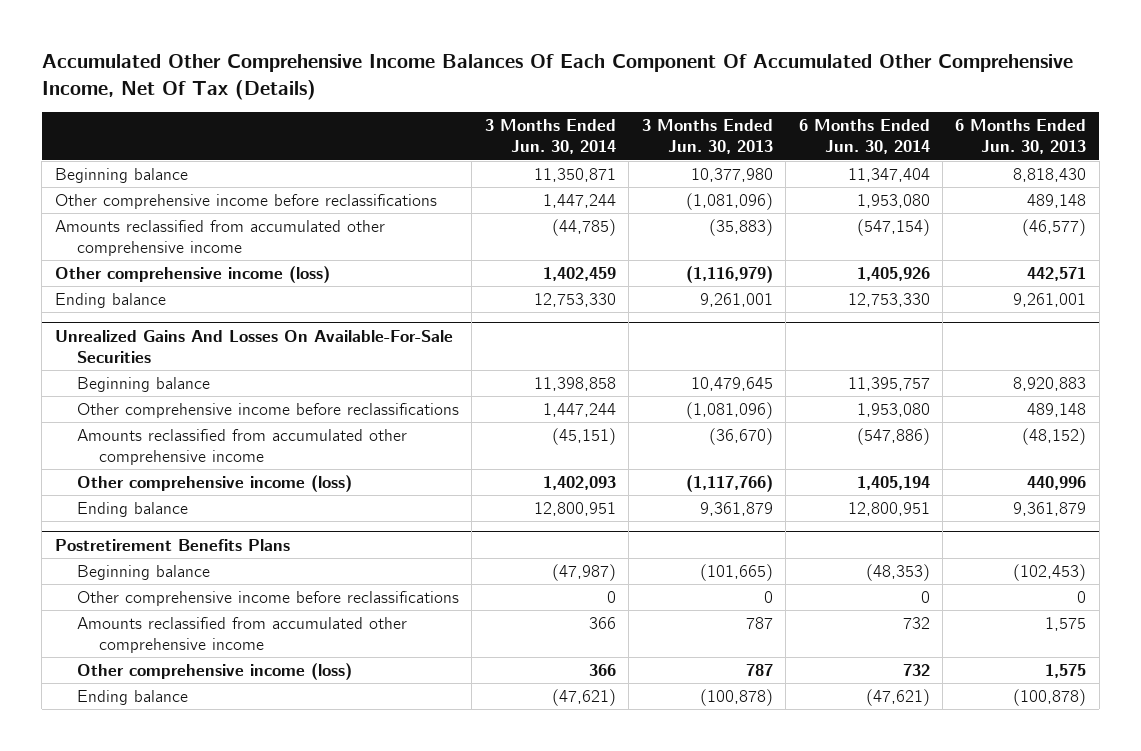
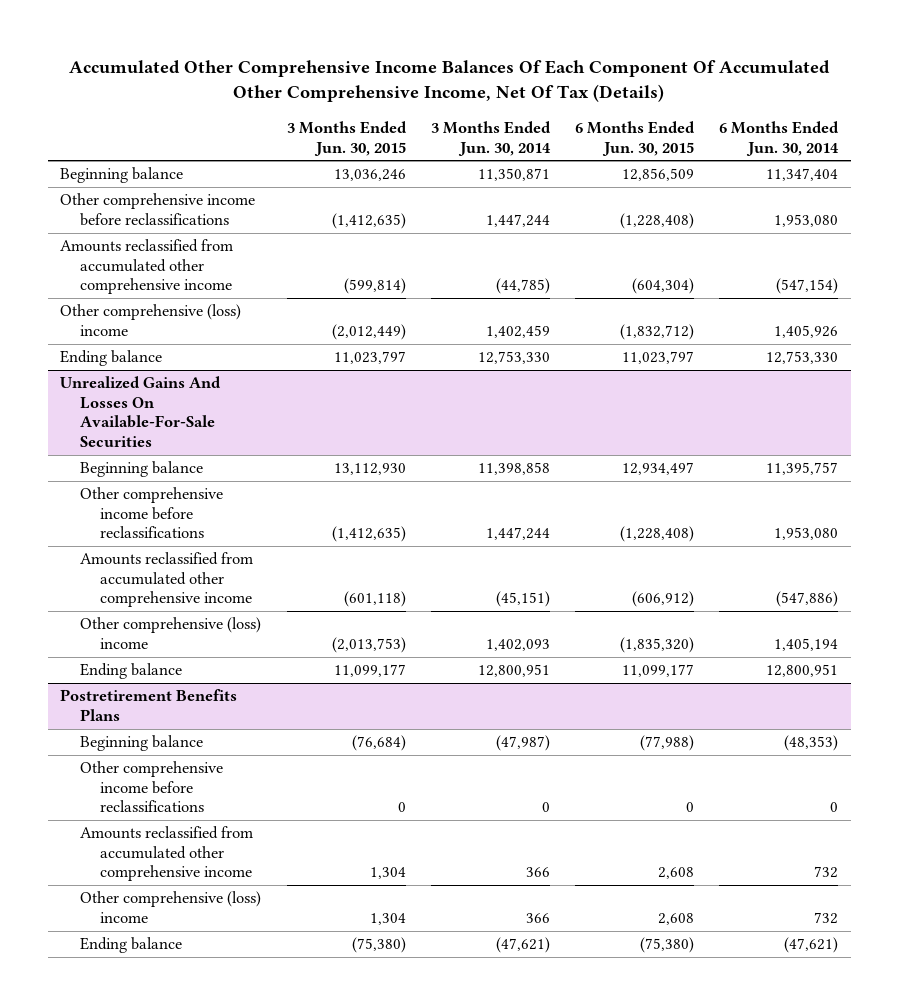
[641,119,773,155] 3 Months Ended Jun. 30, 2013 -> none
[955,119,1087,155] 6 Months Ended Jun. 30, 2013 -> none
none -> [286,120,407,156] 3 Months Ended Jun. 30, 2015
none -> [575,120,696,156] 6 Months Ended Jun. 30, 2015
[54,266,330,284] Other comprehensive income (loss) -> [60,304,242,336] Other comprehensive (loss) income
[76,475,352,493] Other comprehensive income (loss) -> [80,617,262,649] Other comprehensive (loss) income
[76,663,352,681] Other comprehensive income (loss) -> [80,891,262,923] Other comprehensive (loss) income

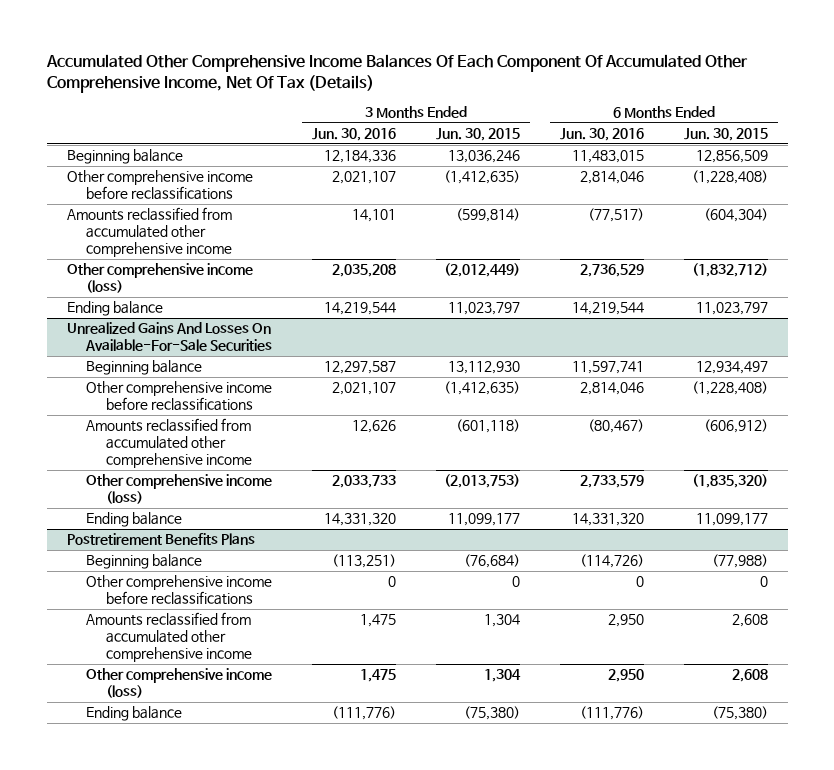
[430,120,551,156] 3 Months Ended Jun. 30, 2014 -> none
[719,120,840,156] 6 Months Ended Jun. 30, 2014 -> none
none -> [312,127,397,141] Jun. 30, 2016
none -> [559,127,644,141] Jun. 30, 2016
[60,304,242,336] Other comprehensive (loss) income -> [66,263,253,294] Other comprehensive income (loss)
[80,617,262,649] Other comprehensive (loss) income -> [86,474,273,505] Other comprehensive income (loss)
[80,891,262,923] Other comprehensive (loss) income -> [86,668,273,699] Other comprehensive income (loss)

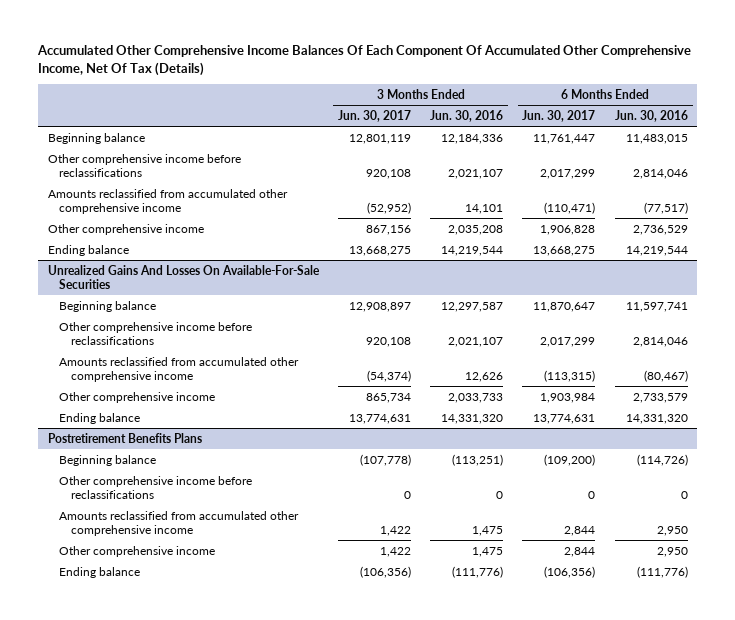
[436,127,521,141] Jun. 30, 2015 -> none
[683,127,768,141] Jun. 30, 2015 -> none
none -> [337,109,411,122] Jun. 30, 2017
none -> [522,109,596,122] Jun. 30, 2017
[66,263,253,294] Other comprehensive income (loss) -> [47,223,204,235] Other comprehensive income
[86,474,273,505] Other comprehensive income (loss) -> [59,391,216,403] Other comprehensive income
[86,668,273,699] Other comprehensive income (loss) -> [59,545,216,557] Other comprehensive income

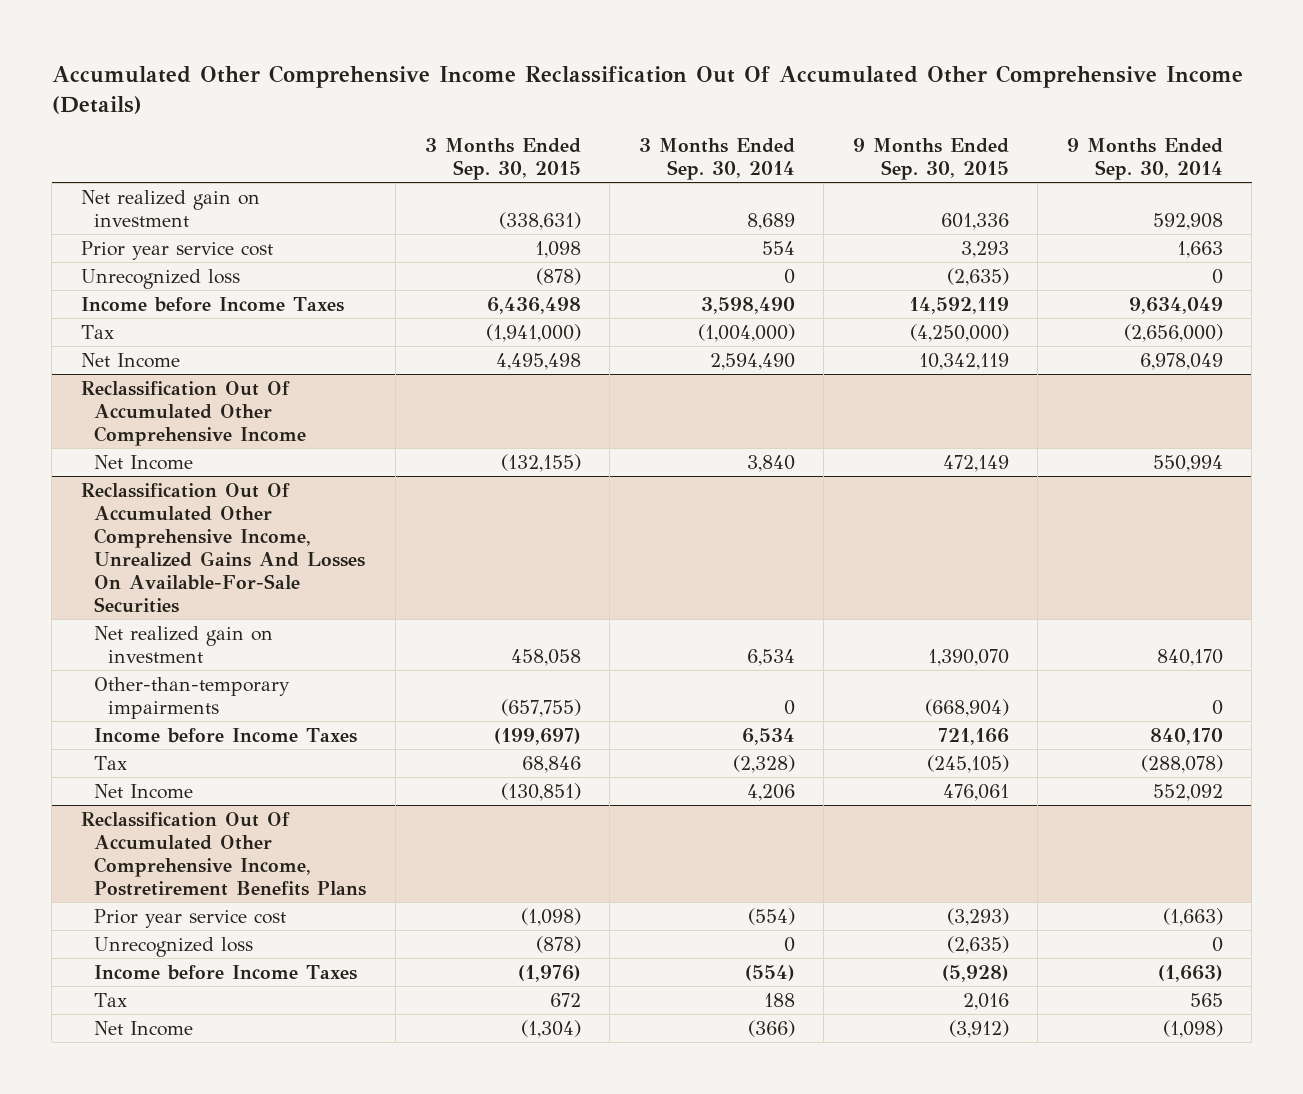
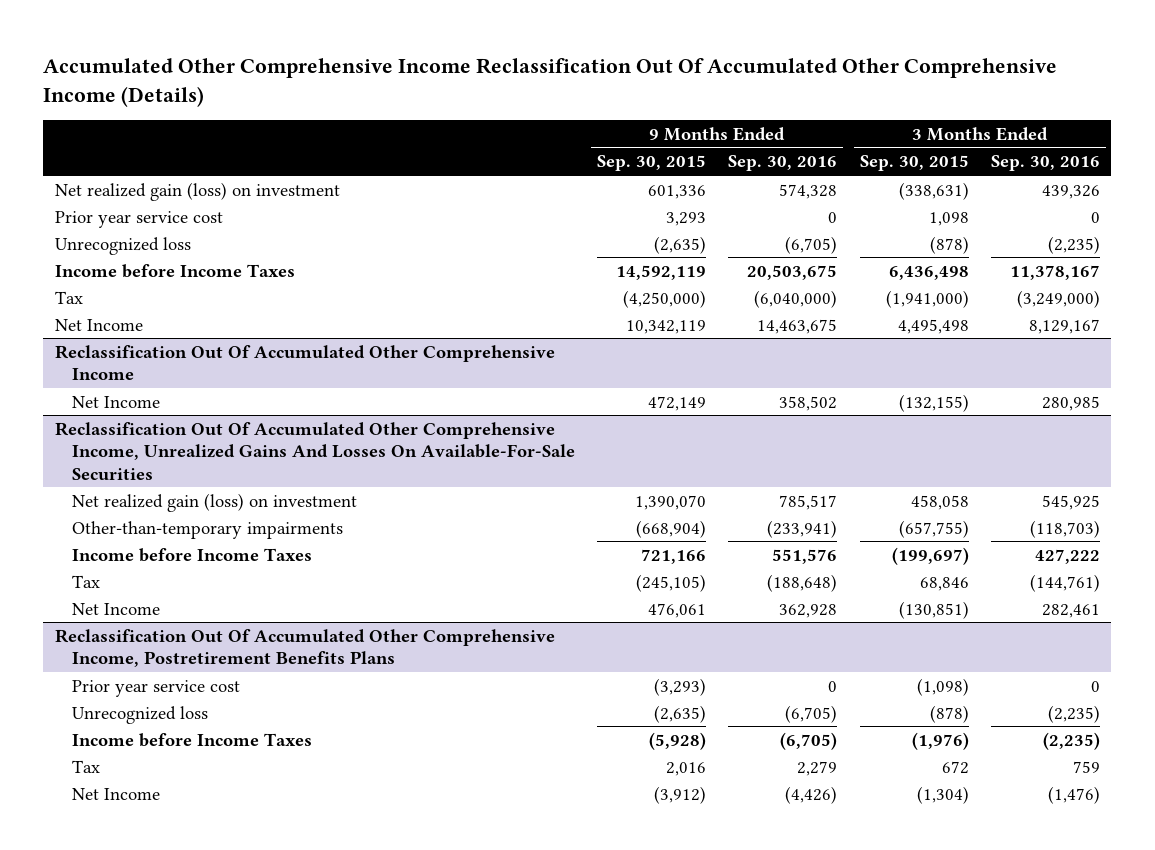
[638,137,795,181] 3 Months Ended Sep. 30, 2014 -> none
[1066,137,1223,181] 9 Months Ended Sep. 30, 2014 -> none
none -> [728,155,838,172] Sep. 30, 2016
none -> [991,155,1101,172] Sep. 30, 2016
[80,189,260,227] Net realized gain on investment -> [54,181,340,201] Net realized gain (loss) on investment
[94,625,274,663] Net realized gain on investment -> [71,492,357,512] Net realized gain (loss) on investment

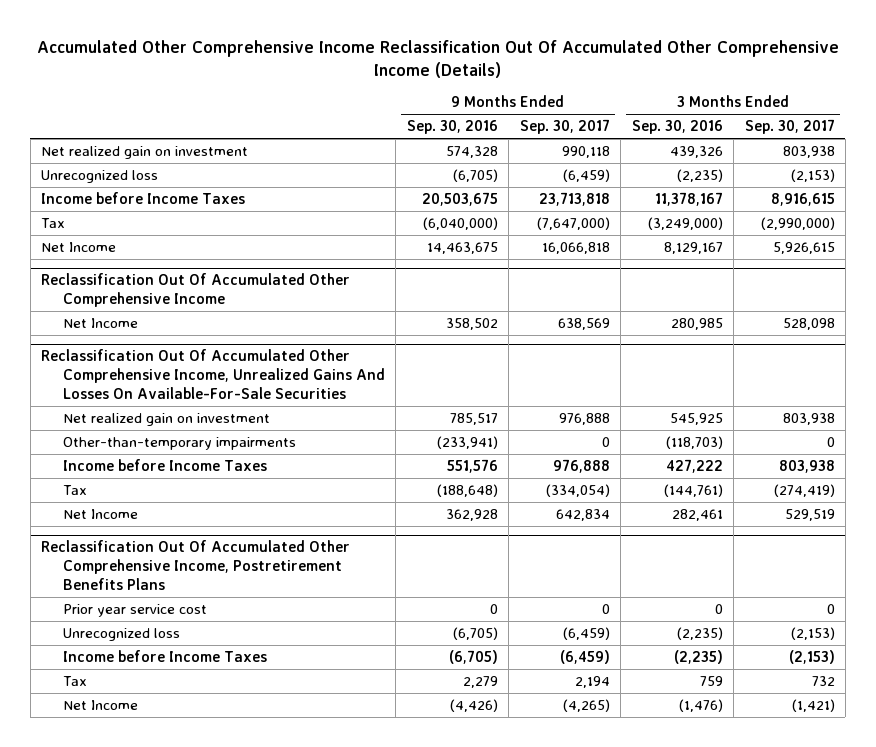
[597,155,707,172] Sep. 30, 2015 -> none
[859,155,969,172] Sep. 30, 2015 -> none
none -> [519,119,610,135] Sep. 30, 2017
none -> [744,119,835,135] Sep. 30, 2017
[54,210,223,228] Prior year service cost -> none
[54,181,340,201] Net realized gain (loss) on investment -> [41,145,249,159] Net realized gain on investment
[71,492,357,512] Net realized gain (loss) on investment -> [62,412,270,426] Net realized gain on investment

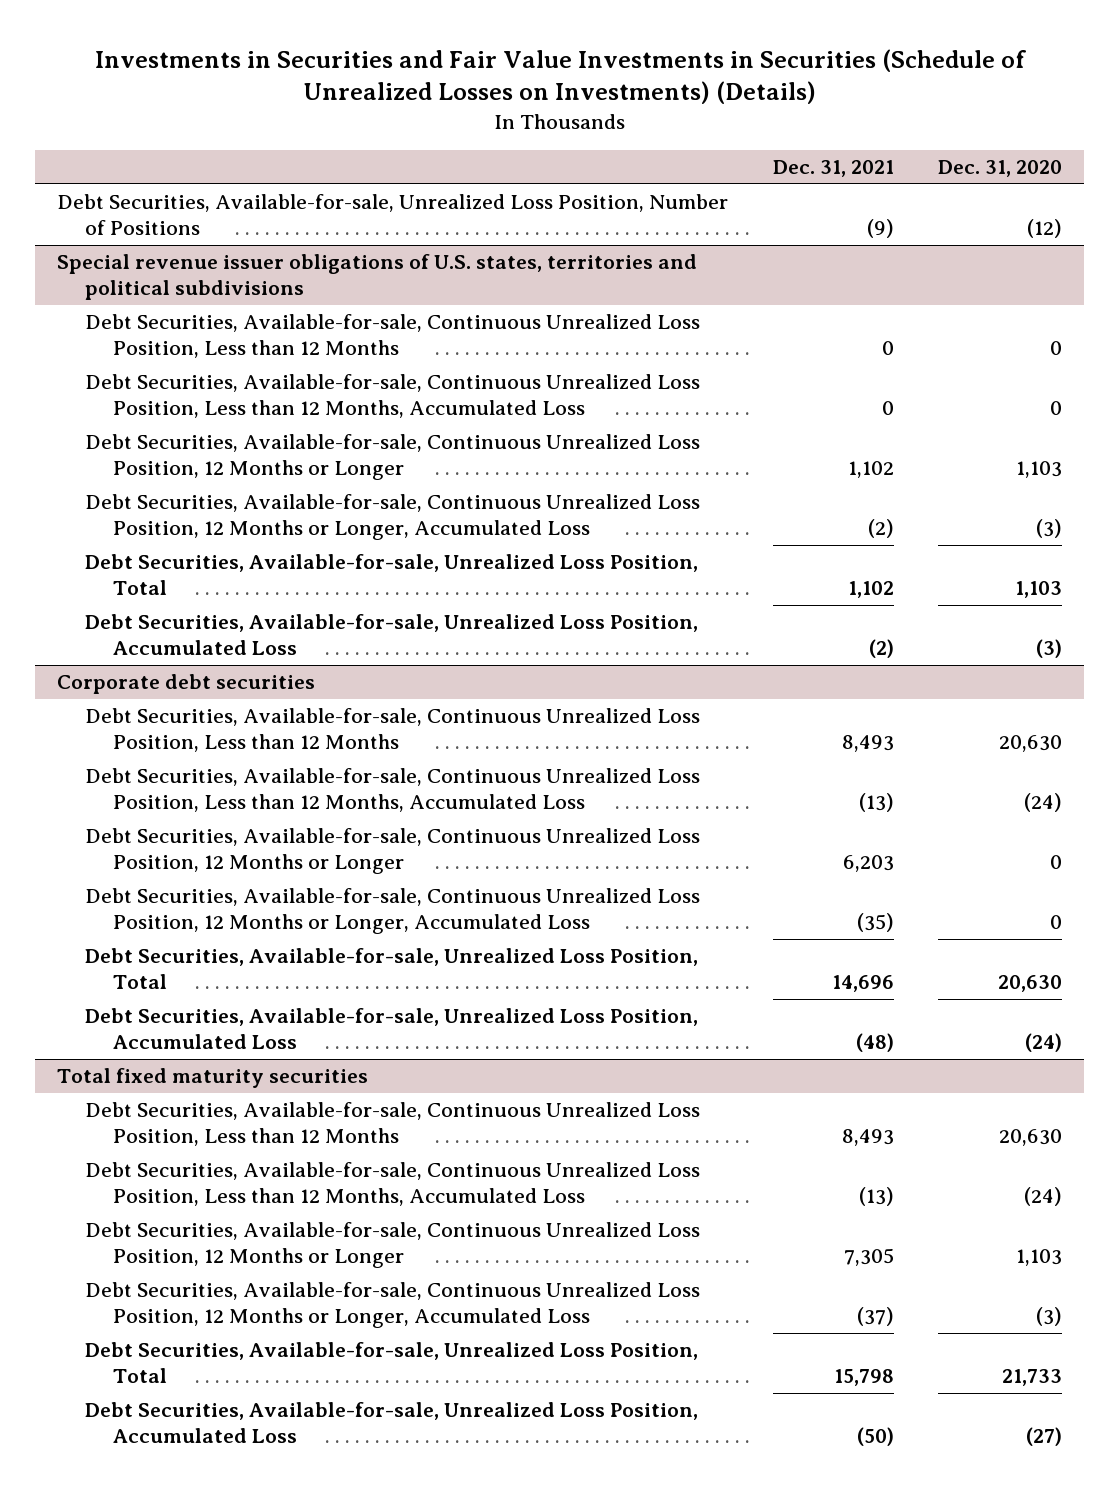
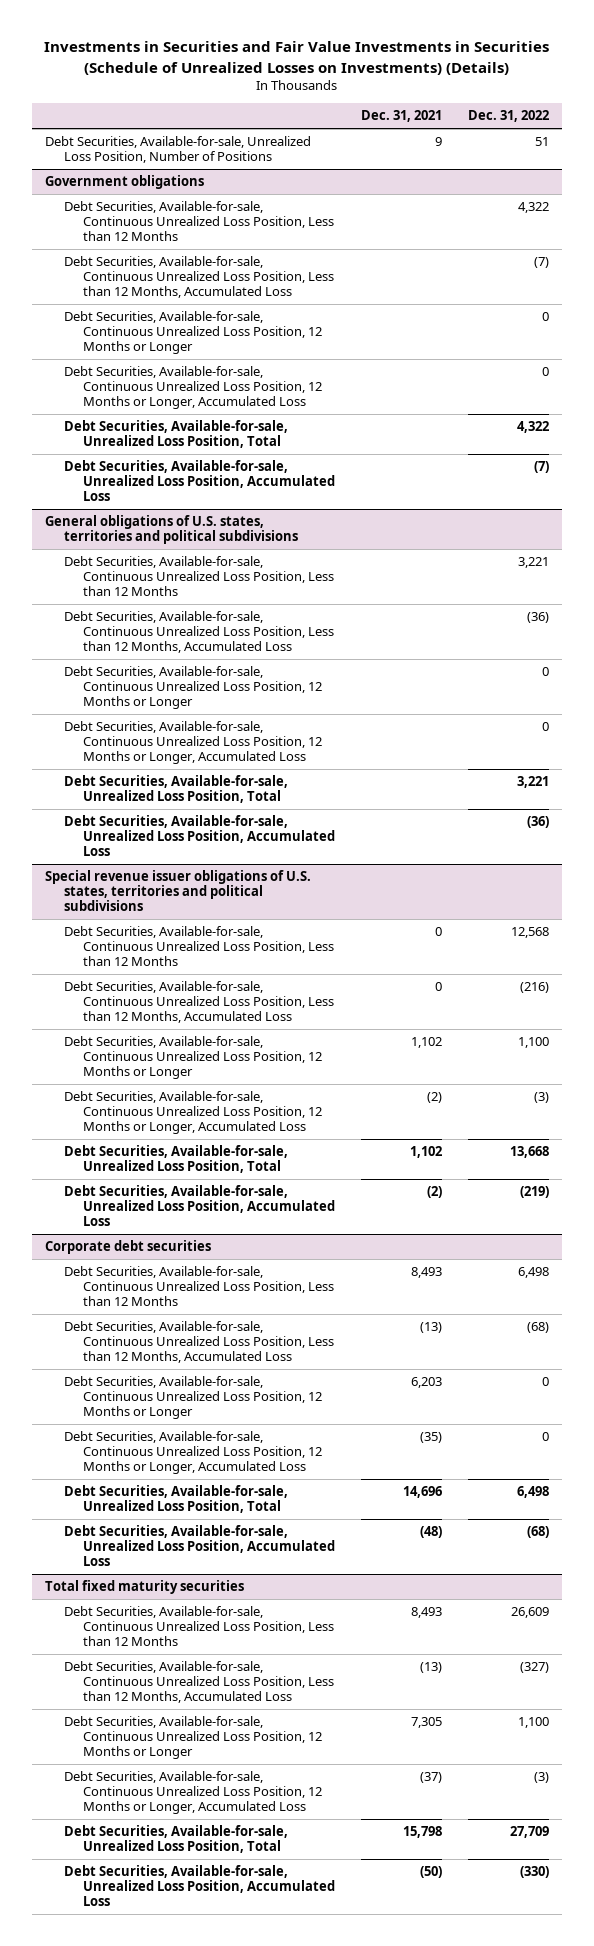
[938,160,1063,178] Dec. 31, 2020 -> none
none -> [467,110,549,123] Dec. 31, 2022
[866,219,894,239] (9) -> [434,137,442,147] 9
none -> [44,175,204,190] Government obligations
none -> [63,201,334,242] Debt Securities, Available-for-sale, Continuous Unrealized Loss Position, Less than 12 Months
none -> [63,256,334,299] Debt Securities, Available-for-sale, Continuous Unrealized Loss Position, Less than 12 Months, Accumulated Loss
none -> [63,311,322,355] Debt Securities, Available-for-sale, Continuous Unrealized Loss Position, 12 Months or Longer
none -> [63,366,322,410] Debt Securities, Available-for-sale, Continuous Unrealized Loss Position, 12 Months or Longer, Accumulated Loss
none -> [63,420,288,449] Debt Securities, Available-for-sale, Unrealized Loss Position, Total
none -> [63,460,335,502] Debt Securities, Available-for-sale, Unrealized Loss Position, Accumulated Loss
none -> [44,515,298,545] General obligations of U.S. states, territories and political subdivisions
none -> [63,556,334,597] Debt Securities, Available-for-sale, Continuous Unrealized Loss Position, Less than 12 Months
none -> [63,611,334,654] Debt Securities, Available-for-sale, Continuous Unrealized Loss Position, Less than 12 Months, Accumulated Loss
none -> [63,666,322,710] Debt Securities, Available-for-sale, Continuous Unrealized Loss Position, 12 Months or Longer
none -> [63,721,322,765] Debt Securities, Available-for-sale, Continuous Unrealized Loss Position, 12 Months or Longer, Accumulated Loss
none -> [63,775,288,804] Debt Securities, Available-for-sale, Unrealized Loss Position, Total
none -> [63,815,335,857] Debt Securities, Available-for-sale, Unrealized Loss Position, Accumulated Loss

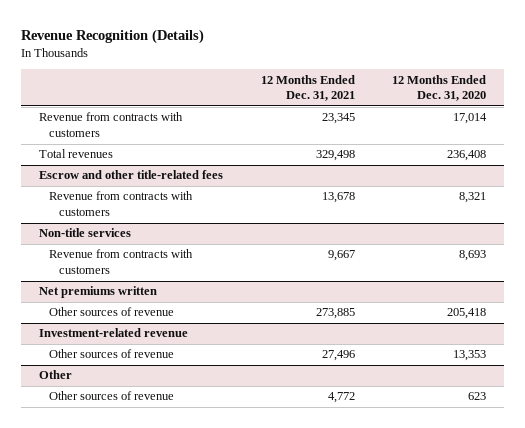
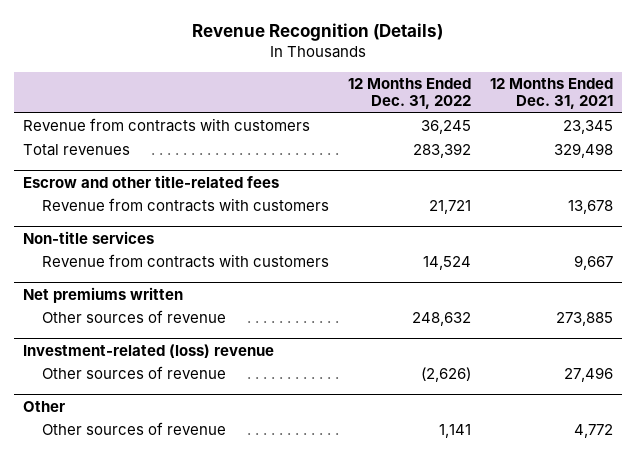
[391,74,486,102] 12 Months Ended Dec. 31, 2020 -> none
none -> [347,78,471,110] 12 Months Ended Dec. 31, 2022
[39,328,189,338] Investment-related revenue -> [22,344,274,359] Investment-related (loss) revenue

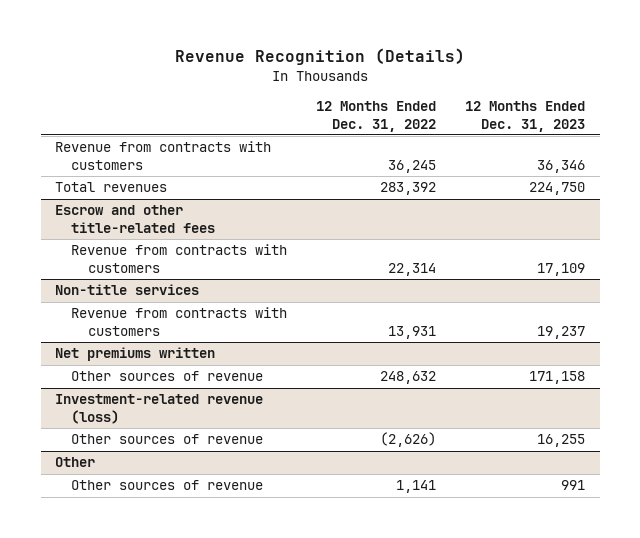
[489,78,613,110] 12 Months Ended Dec. 31, 2021 -> none
none -> [465,101,586,132] 12 Months Ended Dec. 31, 2023
[428,200,471,215] 21,721 -> [388,262,437,276] 22,314
[422,256,471,271] 14,524 -> [388,325,437,339] 13,931
[22,344,274,359] Investment-related (loss) revenue -> [55,394,264,424] Investment-related revenue (loss)

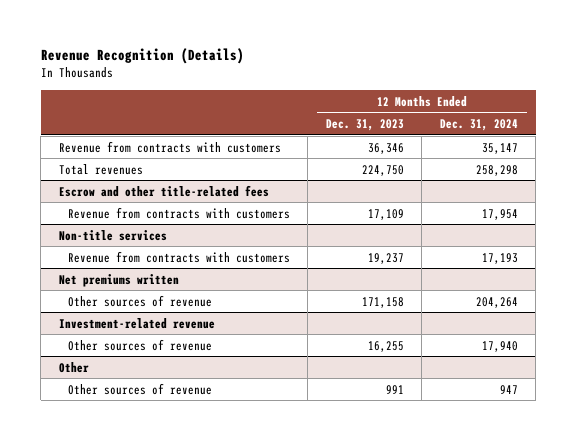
[316,101,437,132] 12 Months Ended Dec. 31, 2022 -> none
none -> [439,119,518,132] Dec. 31, 2024
[55,394,264,424] Investment-related revenue (loss) -> [58,317,215,329] Investment-related revenue

